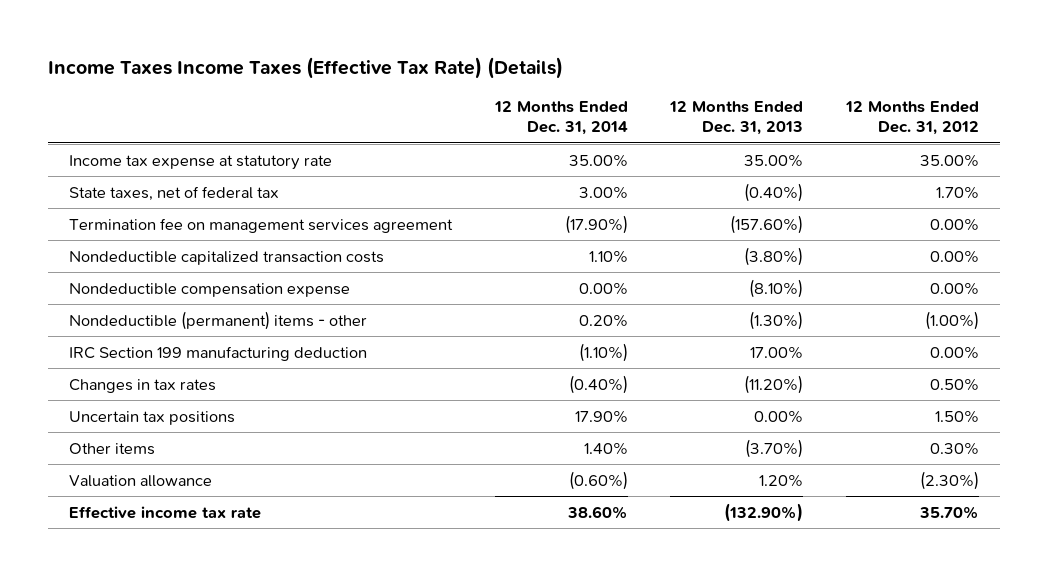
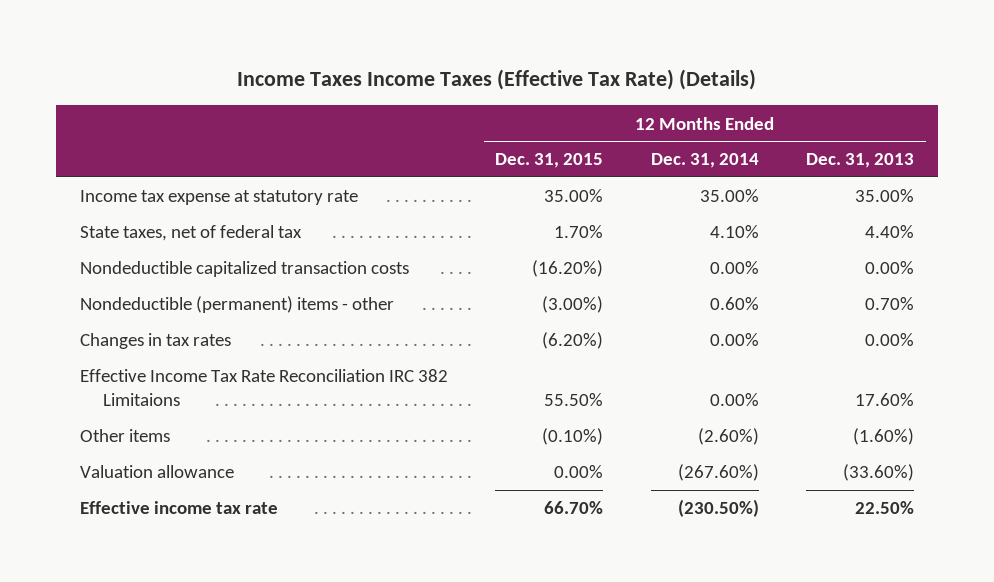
[844,101,979,136] 12 Months Ended Dec. 31, 2012 -> none
none -> [495,153,604,169] Dec. 31, 2015
[69,217,454,233] Termination fee on management services agreement -> none
[69,282,351,297] Nondeductible compensation expense -> none
[69,345,368,361] IRC Section 199 manufacturing deduction -> none
[69,410,236,425] Uncertain tax positions -> none
[578,185,628,199] 3.00% -> [709,225,759,239] 4.10%
[744,182,804,202] (0.40%) -> [865,225,915,239] 4.40%
[588,249,628,263] 1.10% -> [709,261,759,275] 0.00%
[744,246,804,266] (3.80%) -> [865,261,915,275] 0.00%
[578,313,628,327] 0.20% -> [709,297,759,311] 0.60%
[749,310,804,330] (1.30%) -> [865,297,915,311] 0.70%
[568,374,628,394] (0.40%) -> [709,333,759,347] 0.00%
[744,374,804,394] (11.20%) -> [865,333,915,347] 0.00%
none -> [80,369,449,407] Effective Income Tax Rate Reconciliation IRC 382 Limitaions
[583,441,628,455] 1.40% -> [697,428,759,446] (2.60%)
[745,438,804,458] (3.70%) -> [853,428,915,446] (1.60%)
[568,470,628,490] (0.60%) -> [677,464,759,482] (267.60%)
[759,473,804,487] 1.20% -> [843,464,915,482] (33.60%)
[566,505,628,519] 38.60% -> [677,499,759,518] (230.50%)
[724,502,804,522] (132.90%) -> [855,501,915,515] 22.50%

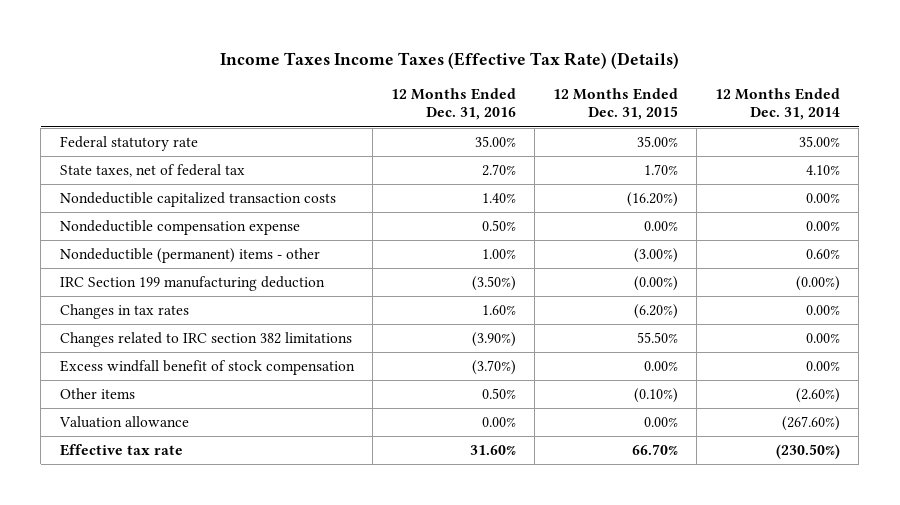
[806,153,915,169] Dec. 31, 2013 -> none
none -> [390,88,516,121] 12 Months Ended Dec. 31, 2016
[80,190,359,206] Income tax expense at statutory rate -> [59,136,198,152] Federal statutory rate
none -> [59,220,300,236] Nondeductible compensation expense
none -> [59,276,325,292] IRC Section 199 manufacturing deduction
[80,369,449,407] Effective Income Tax Rate Reconciliation IRC 382 Limitaions -> [59,332,352,348] Changes related to IRC section 382 limitations
none -> [59,360,355,376] Excess windfall benefit of stock compensation
[80,501,279,515] Effective income tax rate -> [59,444,183,457] Effective tax rate

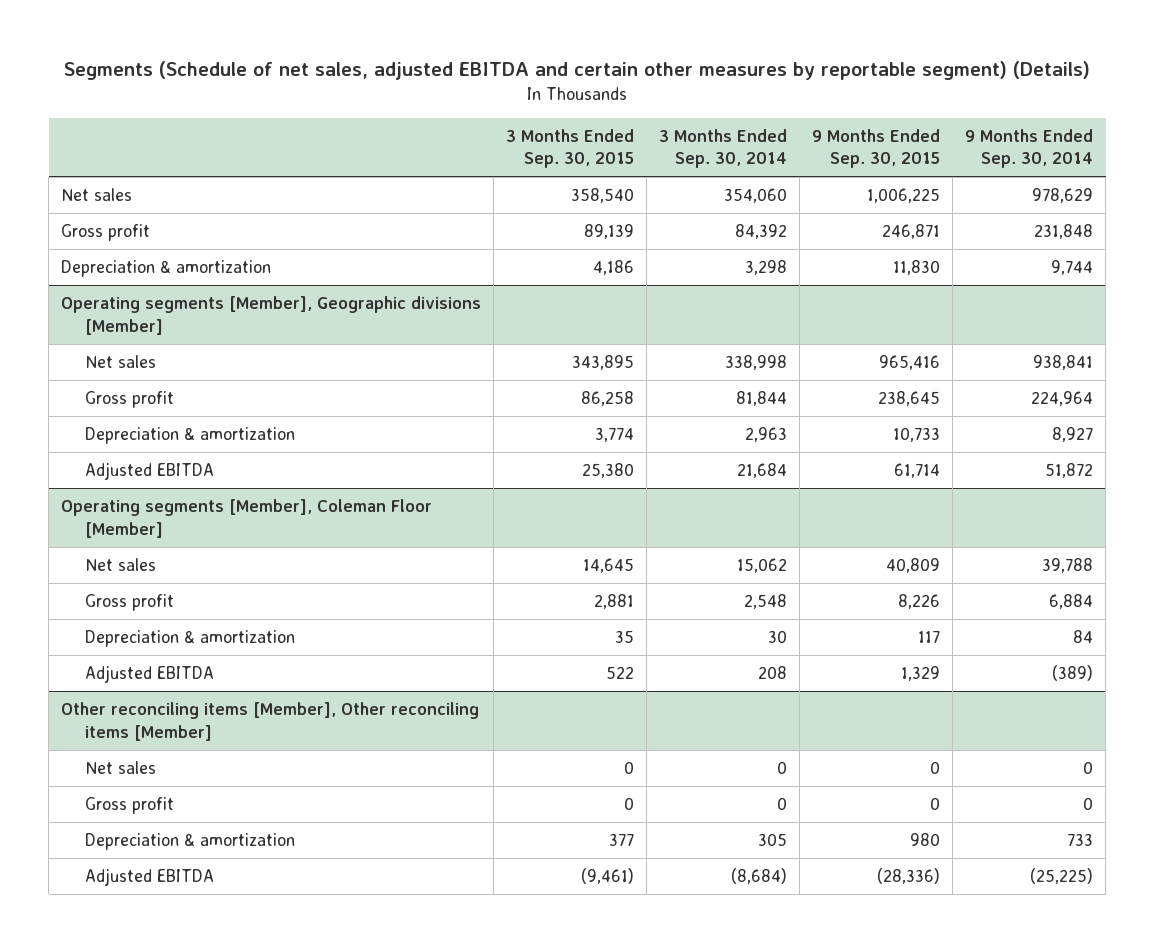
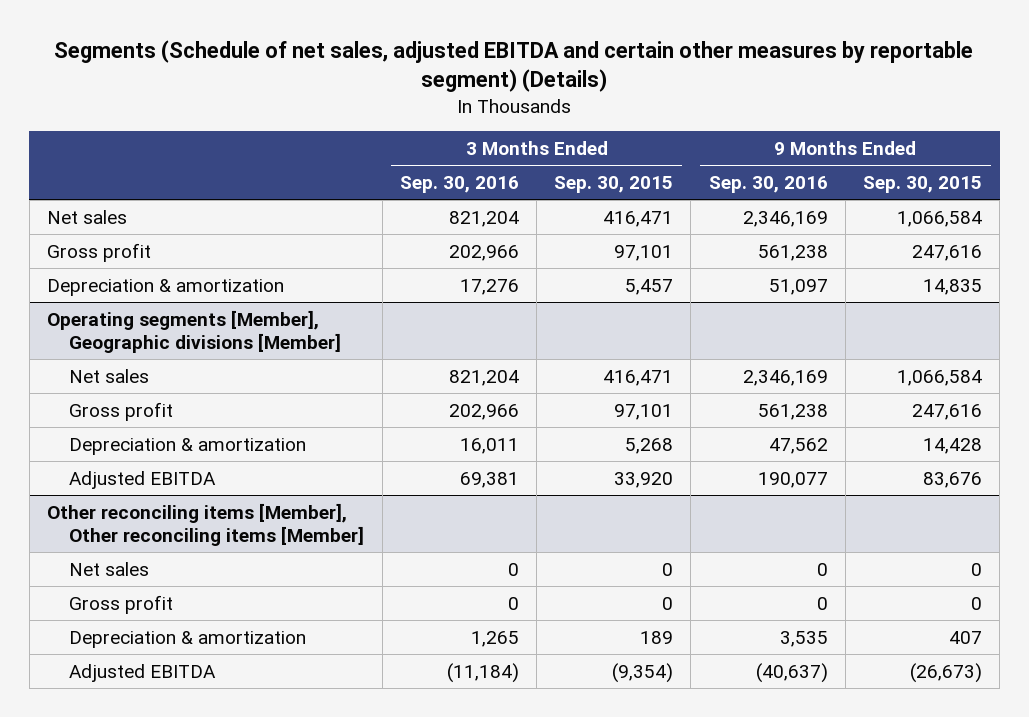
[659,128,788,169] 3 Months Ended Sep. 30, 2014 -> none
[965,128,1094,169] 9 Months Ended Sep. 30, 2014 -> none
none -> [399,175,519,193] Sep. 30, 2016
none -> [708,175,828,193] Sep. 30, 2016
[571,188,635,204] 358,540 -> [603,210,674,227] 416,471
[867,188,941,204] 1,006,225 -> [897,210,983,227] 1,066,584
[584,224,635,240] 89,139 -> [614,244,674,261] 97,101
[882,224,941,240] 246,871 -> [912,244,983,261] 247,616
[593,260,635,276] 4,186 -> [625,278,674,295] 5,457
[893,260,941,276] 11,830 -> [923,278,983,295] 14,835
[61,499,433,538] Operating segments [Member], Coleman Floor [Member] -> none
[85,558,157,572] Net sales -> none
[85,594,175,612] Gross profit -> none
[85,630,296,648] Depreciation & amortization -> none
[85,665,215,684] Adjusted EBITDA -> none
[572,355,635,371] 343,895 -> [603,369,674,386] 416,471
[879,355,941,371] 965,416 -> [897,369,983,386] 1,066,584
[581,391,635,407] 86,258 -> [614,403,674,420] 97,101
[878,391,941,407] 238,645 -> [912,403,983,420] 247,616
[595,427,635,443] 3,774 -> [625,437,674,454] 5,268
[893,427,941,443] 10,733 -> [923,437,983,454] 14,428
[582,463,635,479] 25,380 -> [614,471,674,488] 33,920
[894,463,941,479] 61,714 -> [923,471,983,488] 83,676
[609,833,635,847] 377 -> [640,630,674,644] 189
[910,833,941,847] 980 -> [949,630,983,644] 407
[581,868,635,885] (9,461) -> [612,662,674,683] (9,354)
[877,868,941,885] (28,336) -> [910,662,983,683] (26,673)

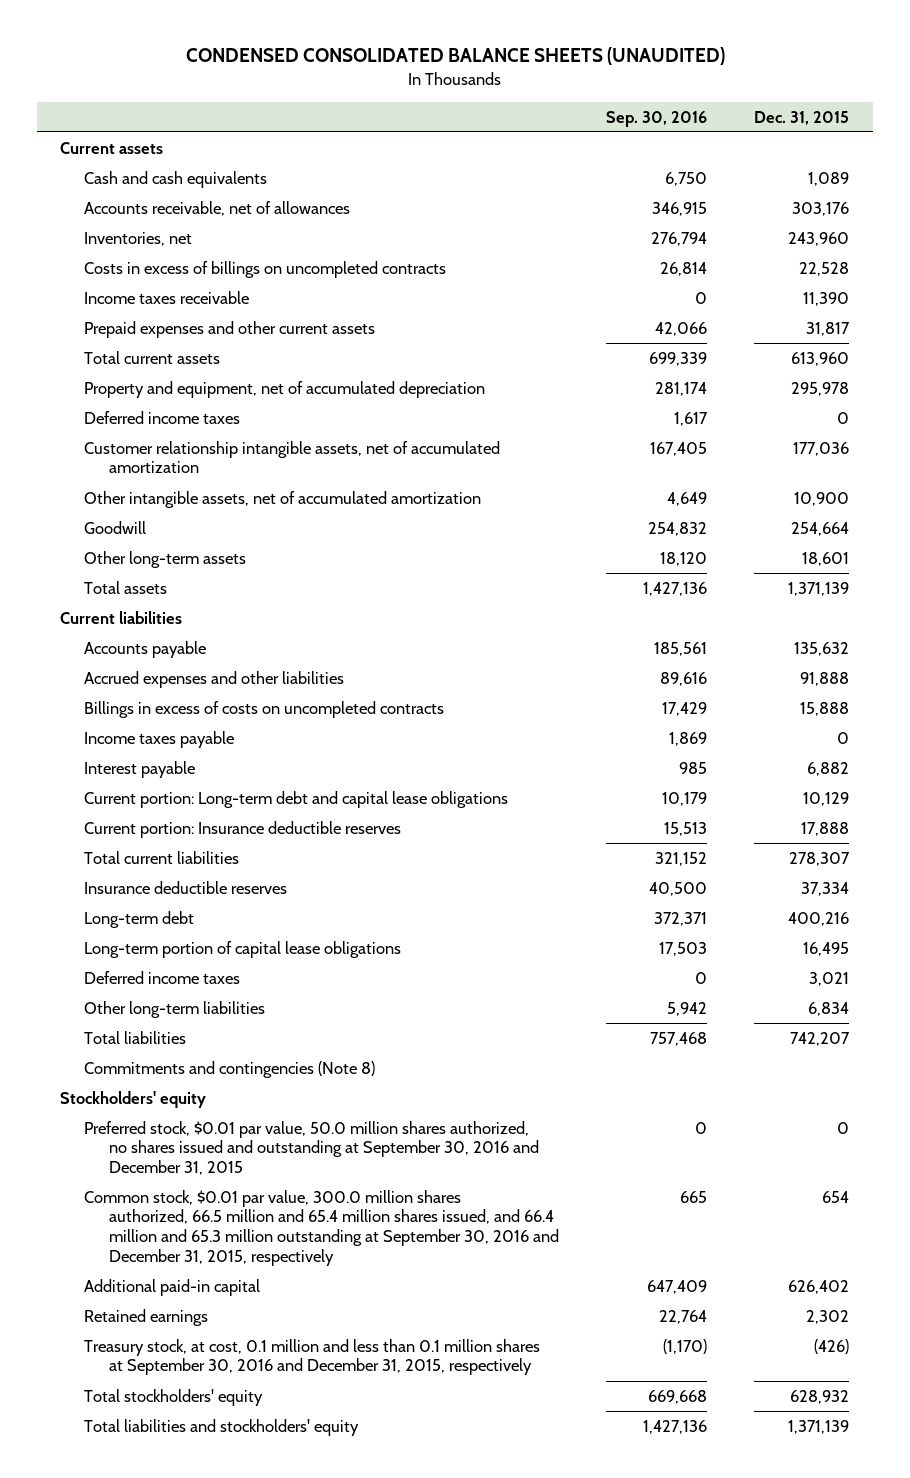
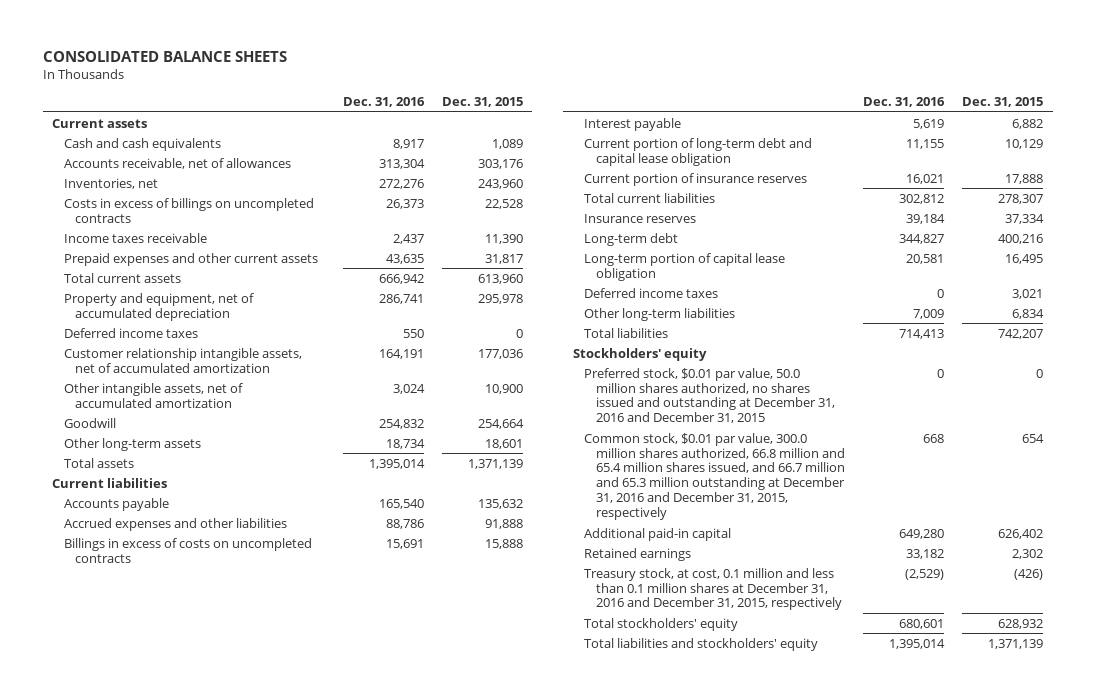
[185,47,725,66] CONDENSED CONSOLIDATED BALANCE SHEETS (UNAUDITED) -> [42,51,287,63] CONSOLIDATED BALANCE SHEETS
[606,110,708,127] Sep. 30, 2016 -> none
none -> [342,97,425,108] Dec. 31, 2016
[84,730,235,748] Income taxes payable -> none
[84,790,509,808] Current portion: Long-term debt and capital lease obligations -> [584,137,813,166] Current portion of long-term debt and capital lease obligation
[84,820,402,838] Current portion: Insurance deductible reserves -> [584,172,808,186] Current portion of insurance reserves
[84,880,288,894] Insurance deductible reserves -> [584,213,697,223] Insurance reserves
[84,940,402,958] Long-term portion of capital lease obligations -> [584,252,786,281] Long-term portion of capital lease obligation
[84,1060,376,1078] Commitments and contingencies (Note 8) -> none
[84,1120,539,1176] Preferred stock, $0.01 par value, 50.0 million shares authorized, no shares issued and outstanding at September 30, 2016 and December 31, 2015 -> [584,367,835,424] Preferred stock, $0.01 par value, 50.0 million shares authorized, no shares issued and outstanding at December 31, 2016 and December 31, 2015
[84,1189,559,1266] Common stock, $0.01 par value, 300.0 million shares authorized, 66.5 million and 65.4 million shares issued, and 66.4 million and 65.3 million outstanding at September 30, 2016 and December 31, 2015, respectively -> [584,432,845,520] Common stock, $0.01 par value, 300.0 million shares authorized, 66.8 million and 65.4 million shares issued, and 66.7 million and 65.3 million outstanding at December 31, 2016 and December 31, 2015, respectively
[84,1338,541,1376] Treasury stock, at cost, 0.1 million and less than 0.1 million shares at September 30, 2016 and December 31, 2015, respectively -> [584,567,842,611] Treasury stock, at cost, 0.1 million and less than 0.1 million shares at December 31, 2016 and December 31, 2015, respectively

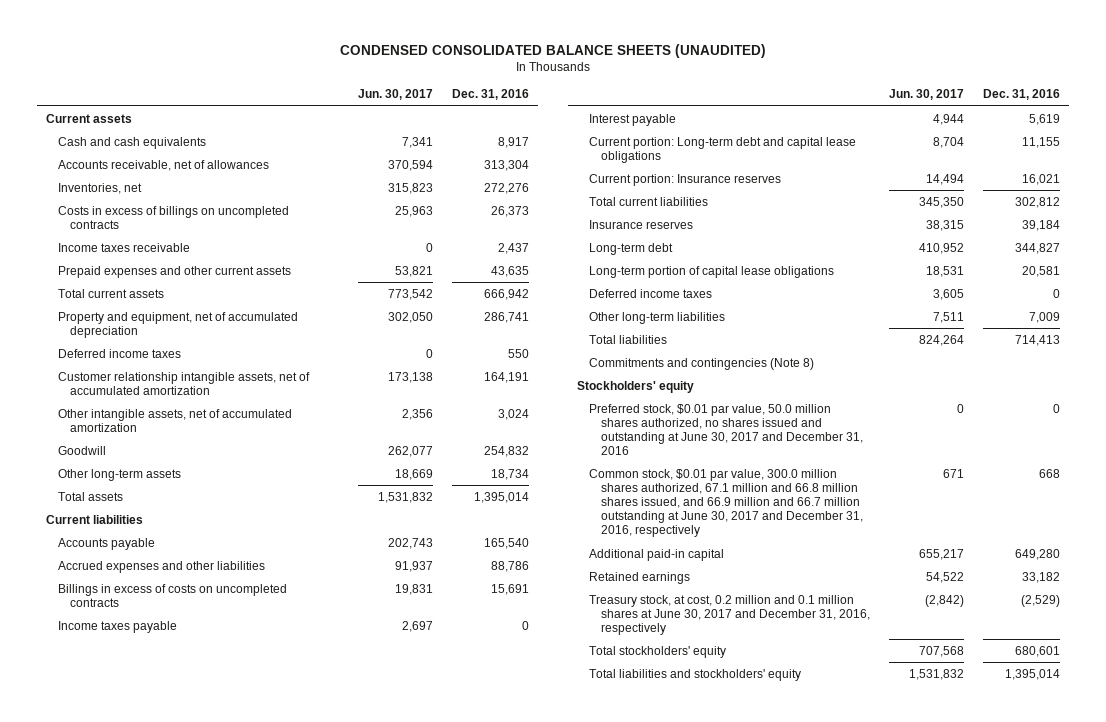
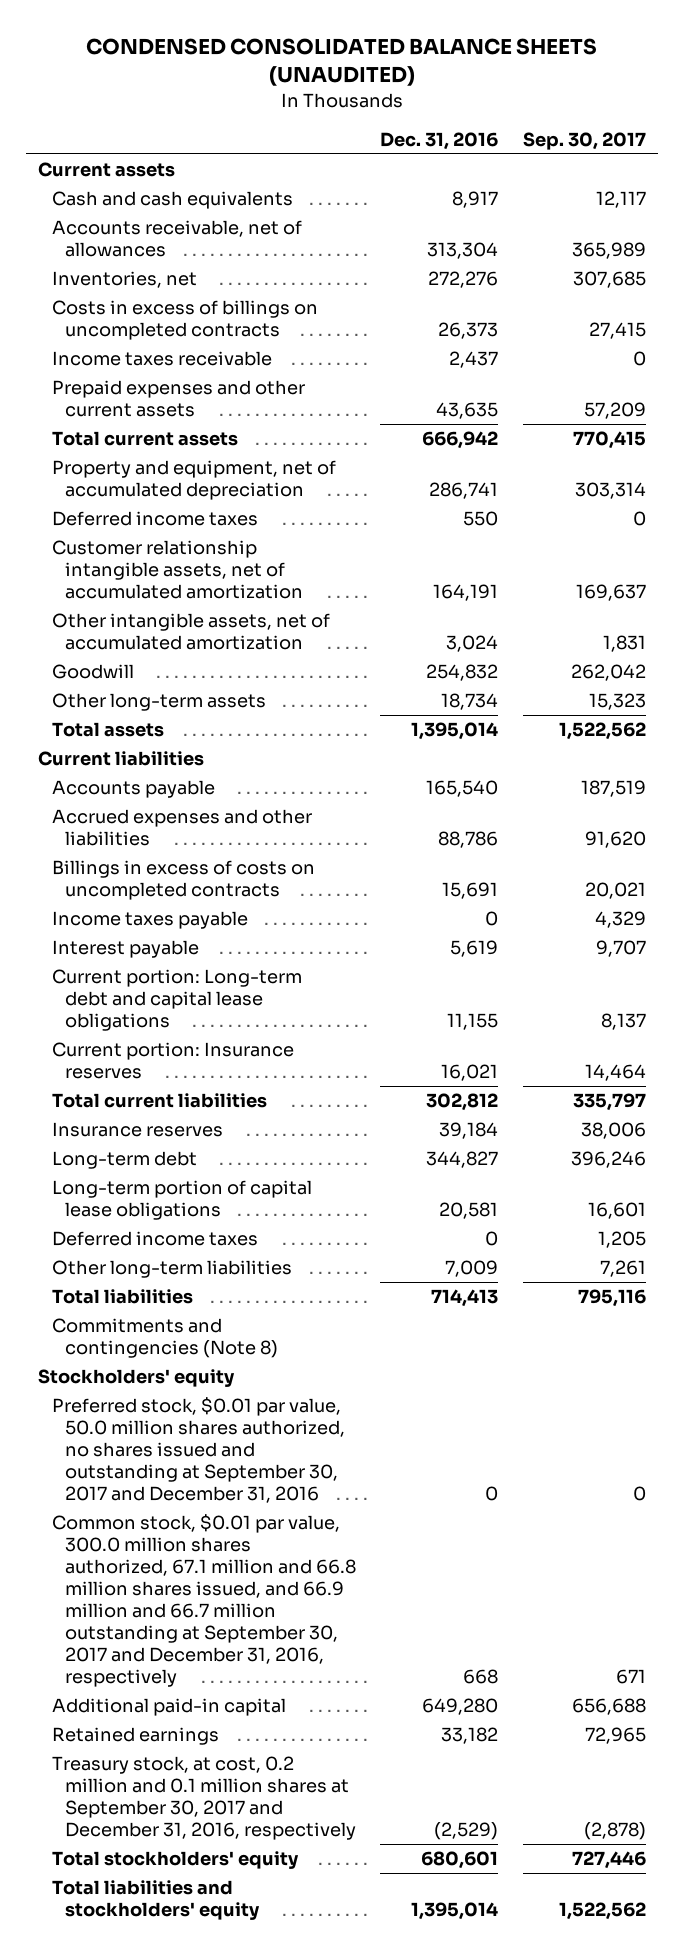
[357,89,433,101] Jun. 30, 2017 -> none
none -> [522,131,646,150] Sep. 30, 2017
[588,403,863,455] Preferred stock, $0.01 par value, 50.0 million shares authorized, no shares issued and outstanding at June 30, 2017 and December 31, 2016 -> [51,1397,346,1503] Preferred stock, $0.01 par value, 50.0 million shares authorized, no shares issued and outstanding at September 30, 2017 and December 31, 2016
[588,468,863,538] Common stock, $0.01 par value, 300.0 million shares authorized, 67.1 million and 66.8 million shares issued, and 66.9 million and 66.7 million outstanding at June 30, 2017 and December 31, 2016, respectively -> [51,1514,357,1687] Common stock, $0.01 par value, 300.0 million shares authorized, 67.1 million and 66.8 million shares issued, and 66.9 million and 66.7 million outstanding at September 30, 2017 and December 31, 2016, respectively
[588,594,870,635] Treasury stock, at cost, 0.2 million and 0.1 million shares at June 30, 2017 and December 31, 2016, respectively -> [51,1756,357,1841] Treasury stock, at cost, 0.2 million and 0.1 million shares at September 30, 2017 and December 31, 2016, respectively

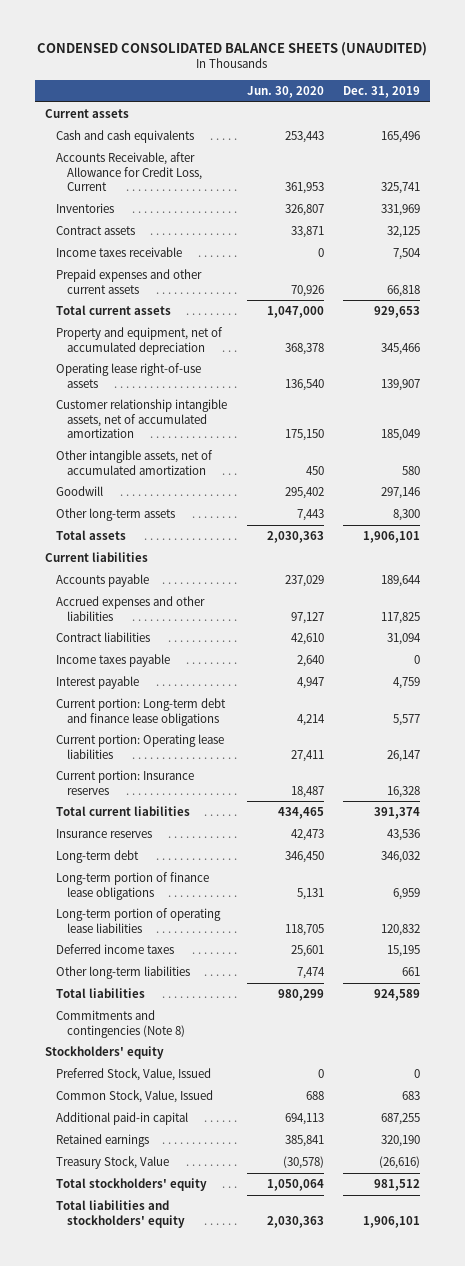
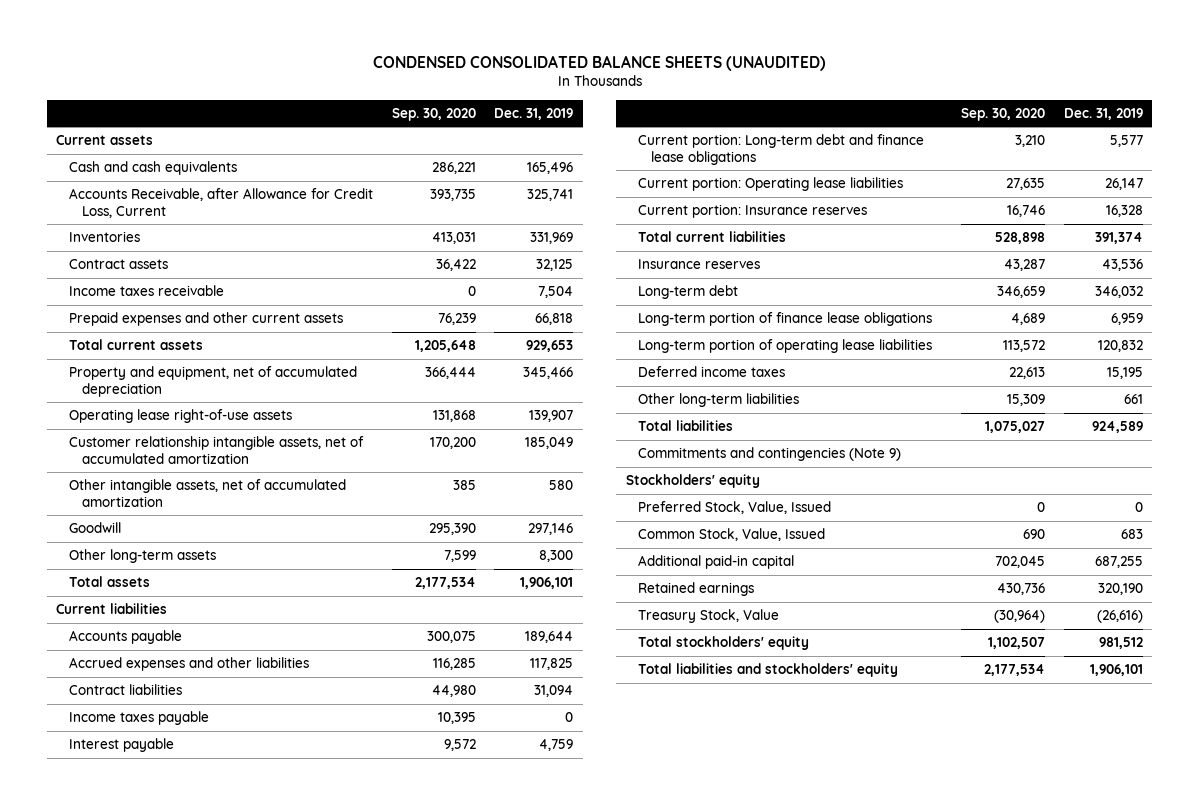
[246,85,324,98] Jun. 30, 2020 -> none
none -> [391,107,476,121] Sep. 30, 2020
[56,1010,186,1038] Commitments and contingencies (Note 8) -> [638,447,902,462] Commitments and contingencies (Note 9)

